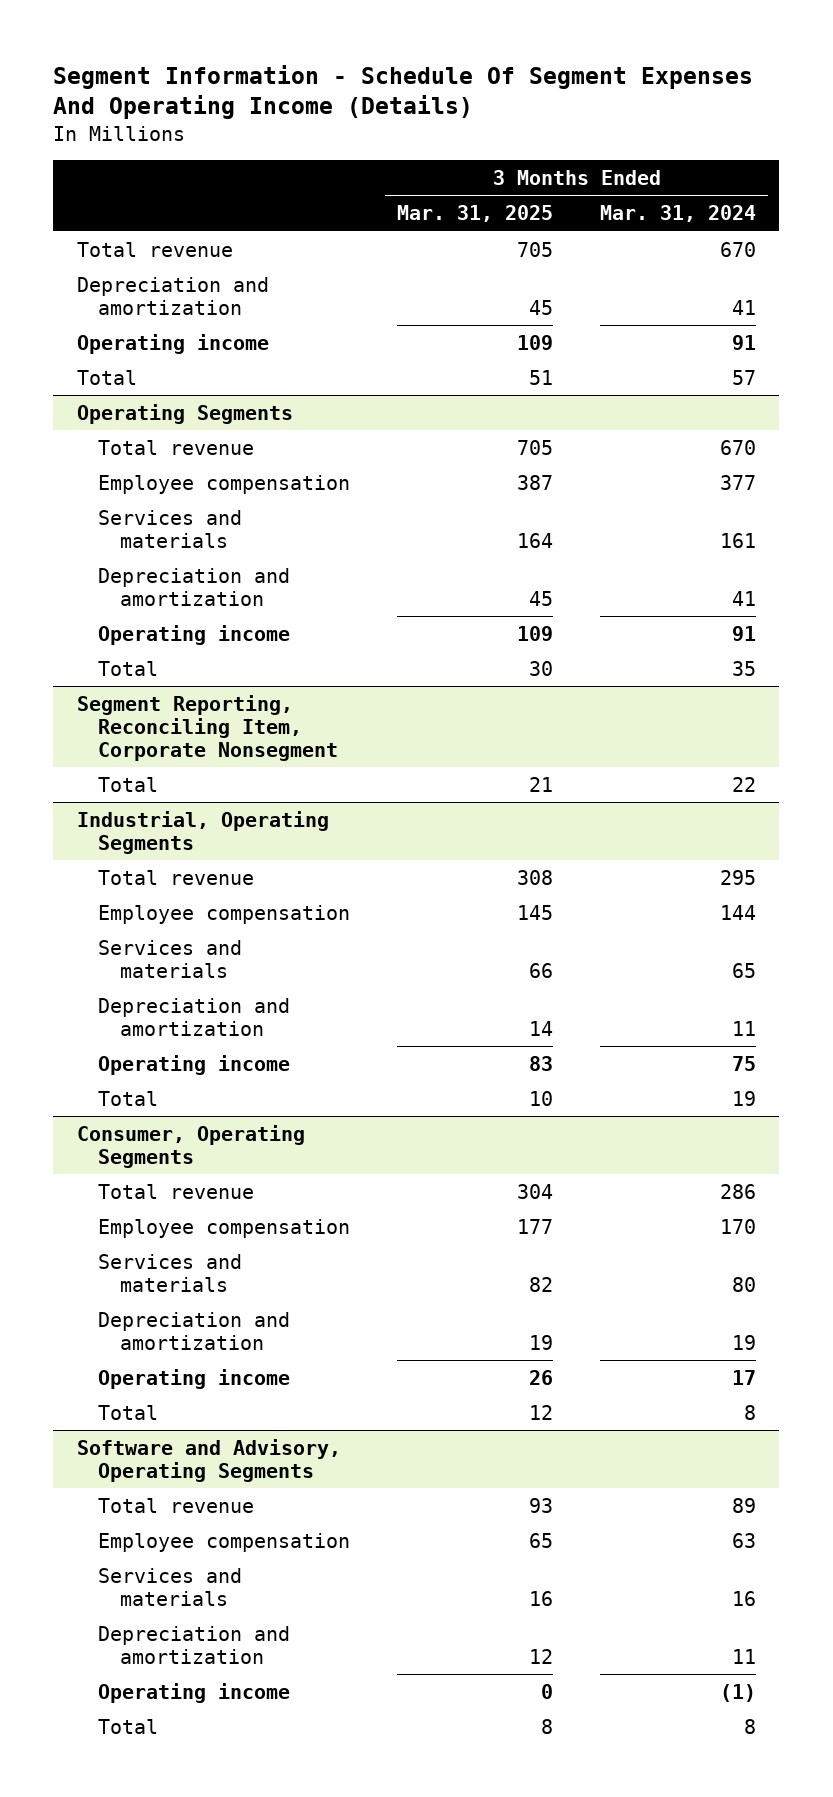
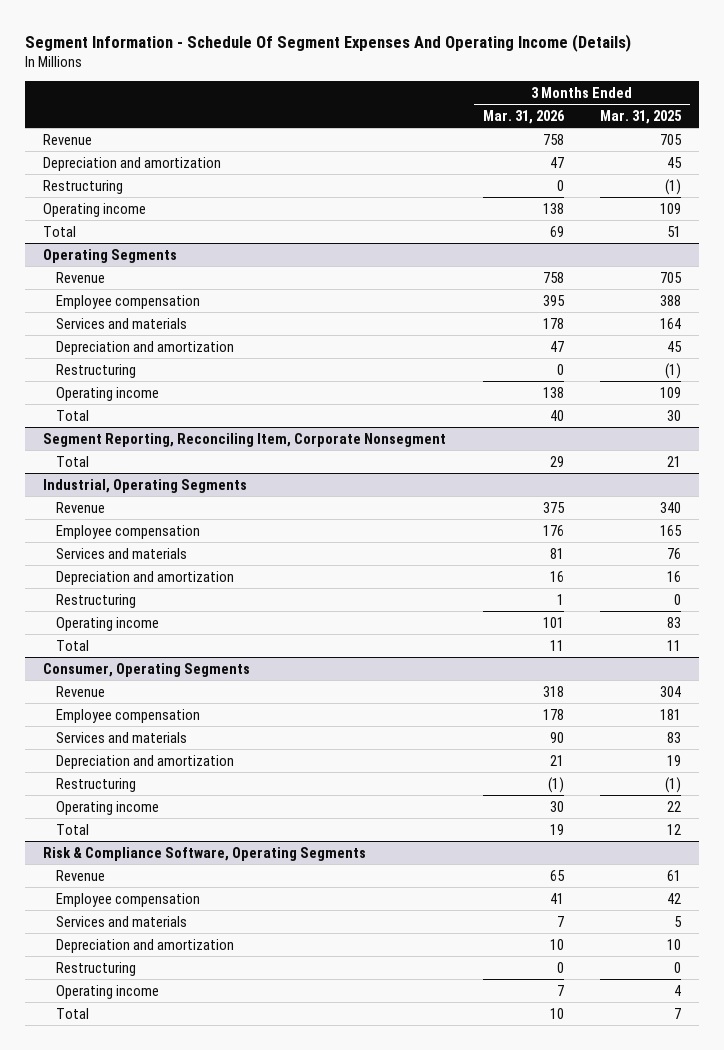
[599,205,756,223] Mar. 31, 2024 -> none
none -> [482,110,565,125] Mar. 31, 2026
[76,241,233,257] Total revenue -> [43,133,93,145] Revenue
none -> [43,179,124,194] Restructuring
[98,439,255,455] Total revenue -> [56,271,106,283] Revenue
[517,474,554,490] 387 -> [659,294,681,306] 388
none -> [56,363,137,378] Restructuring
[98,869,255,885] Total revenue -> [56,501,106,513] Revenue
[517,869,554,885] 308 -> [659,501,681,513] 340
[517,904,554,920] 145 -> [659,524,682,536] 165
[529,962,554,978] 66 -> [666,547,681,559] 76
[529,1020,554,1036] 14 -> [666,570,681,582] 16
none -> [56,593,137,608] Restructuring
[529,1090,554,1106] 10 -> [666,639,681,651] 11
[98,1183,255,1199] Total revenue -> [56,685,106,697] Revenue
[517,1218,554,1234] 177 -> [659,708,681,720] 181
[529,1276,554,1292] 82 -> [666,731,681,743] 83
none -> [56,777,137,792] Restructuring
[529,1369,554,1385] 26 -> [666,800,681,812] 22
[76,1438,341,1482] Software and Advisory, Operating Segments -> none
none -> [43,846,367,861] Risk & Compliance Software, Operating Segments
[98,1497,255,1513] Total revenue -> [56,869,106,881] Revenue
[529,1497,554,1513] 93 -> [666,869,681,881] 61
[529,1532,554,1548] 65 -> [666,892,681,904] 42
[529,1590,554,1606] 16 -> [673,915,682,927] 5
[529,1648,554,1664] 12 -> [666,938,681,950] 10
none -> [56,961,137,976] Restructuring
[541,1683,554,1699] 0 -> [673,984,681,996] 4
[541,1718,554,1734] 8 -> [673,1007,681,1019] 7

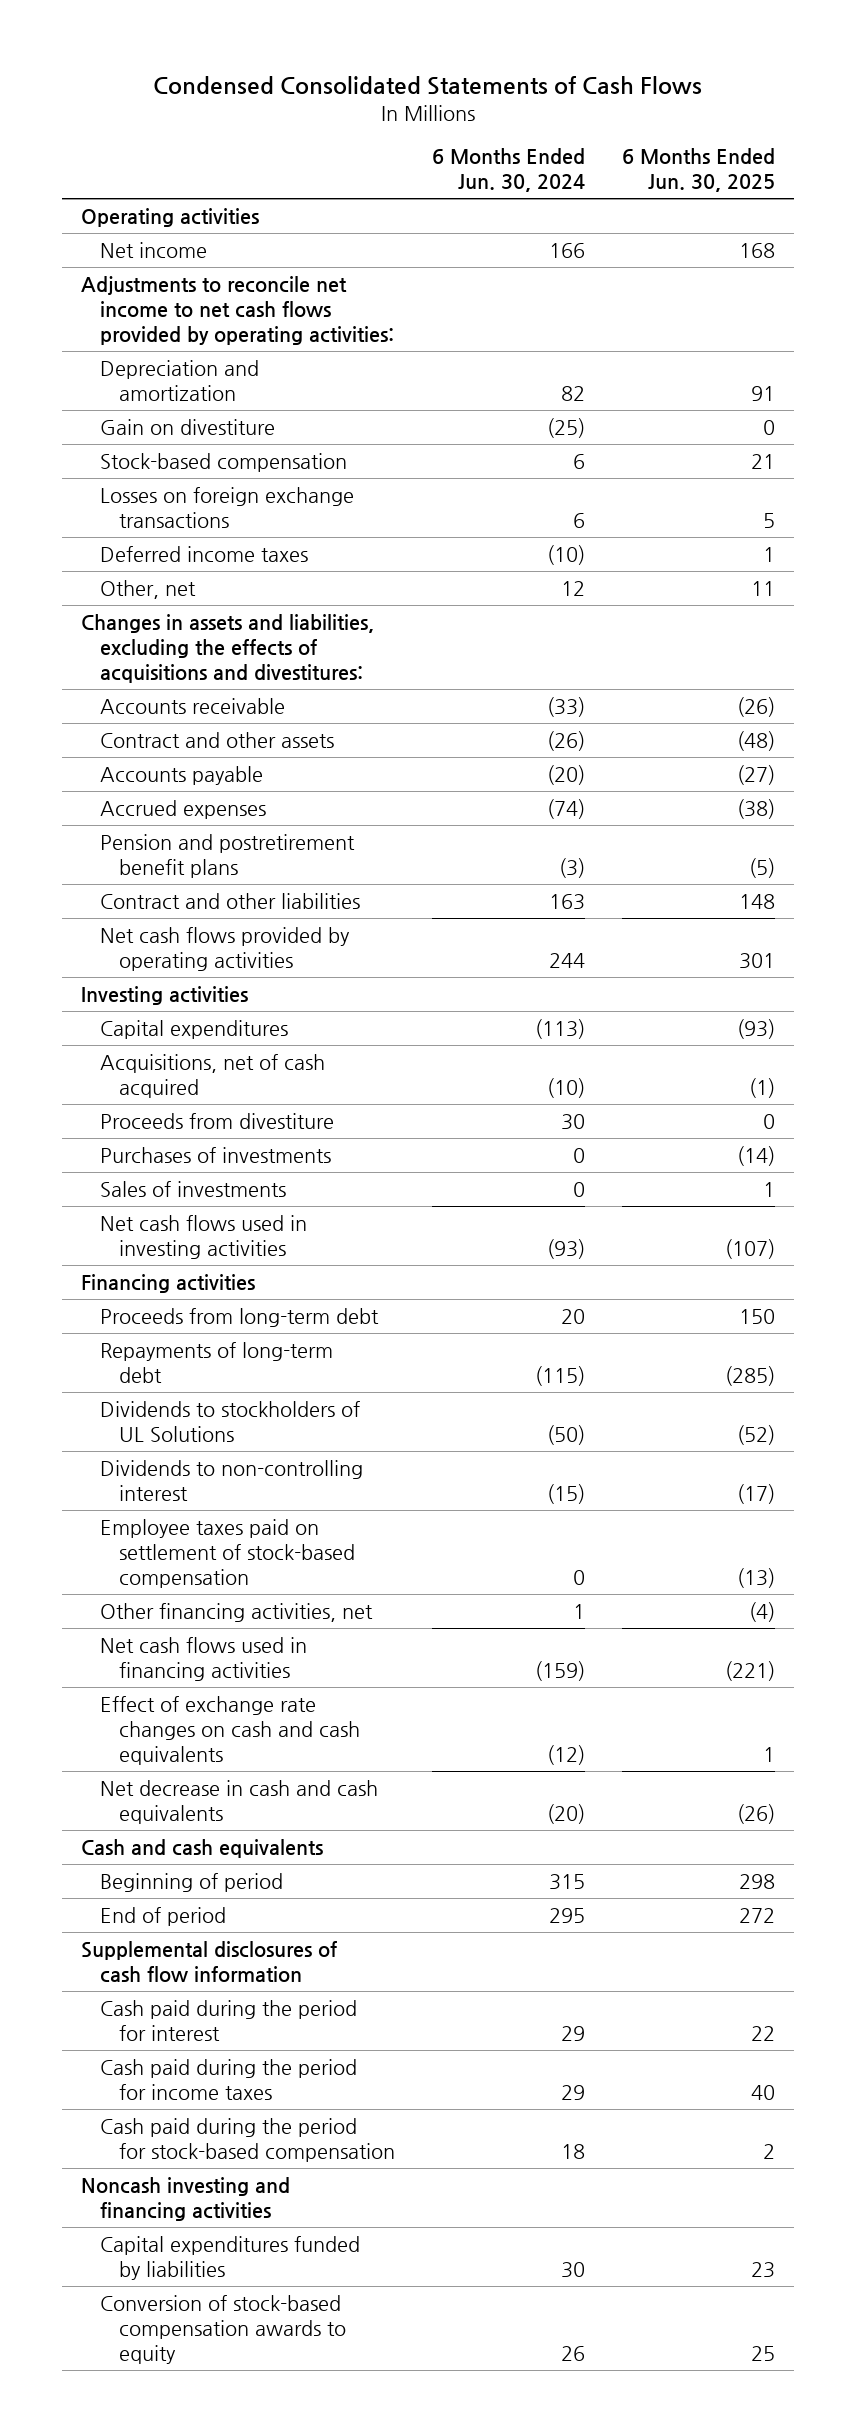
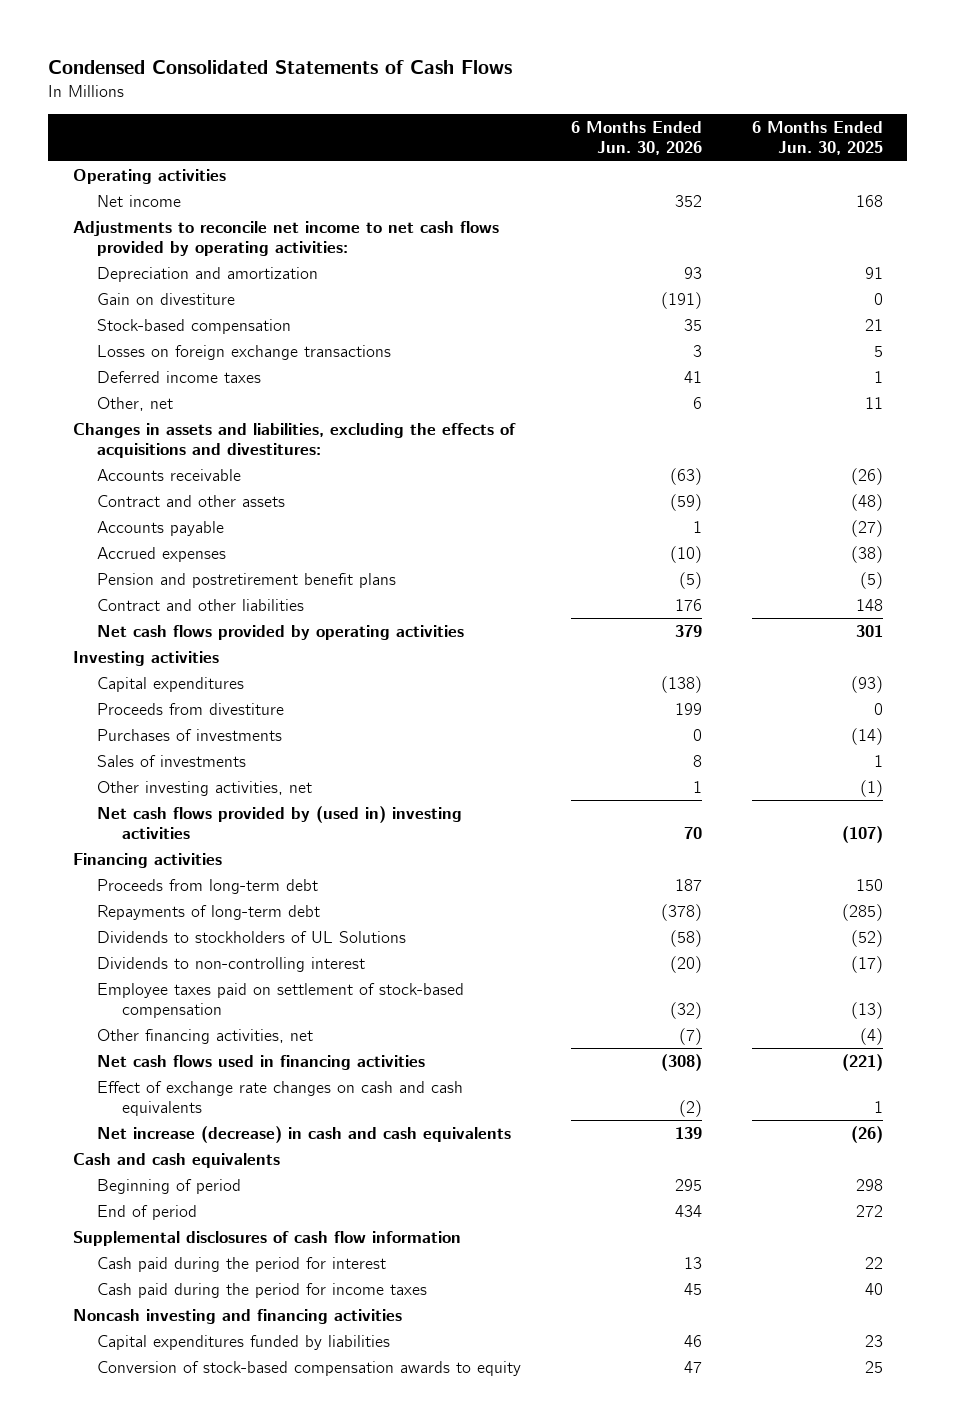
[432,148,586,193] 6 Months Ended Jun. 30, 2024 -> none
none -> [571,121,703,156] 6 Months Ended Jun. 30, 2026
[99,1053,325,1098] Acquisitions, net of cash acquired -> none
none -> [97,780,313,796] Other investing activities, net
[99,1214,307,1259] Net cash flows used in investing activities -> [97,805,463,840] Net cash flows provided by (used in) investing activities
[99,1779,378,1824] Net decrease in cash and cash equivalents -> [97,1125,512,1143] Net increase (decrease) in cash and cash equivalents
[99,2117,396,2162] Cash paid during the period for stock-based compensation -> none

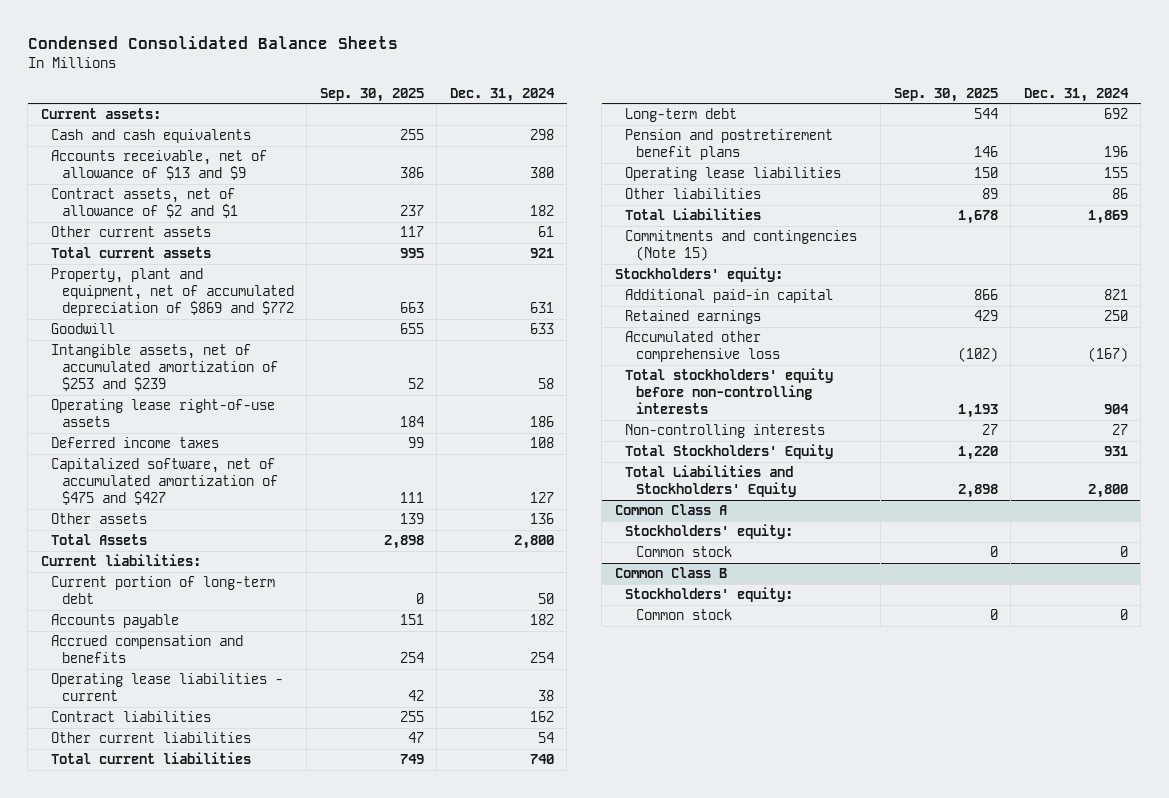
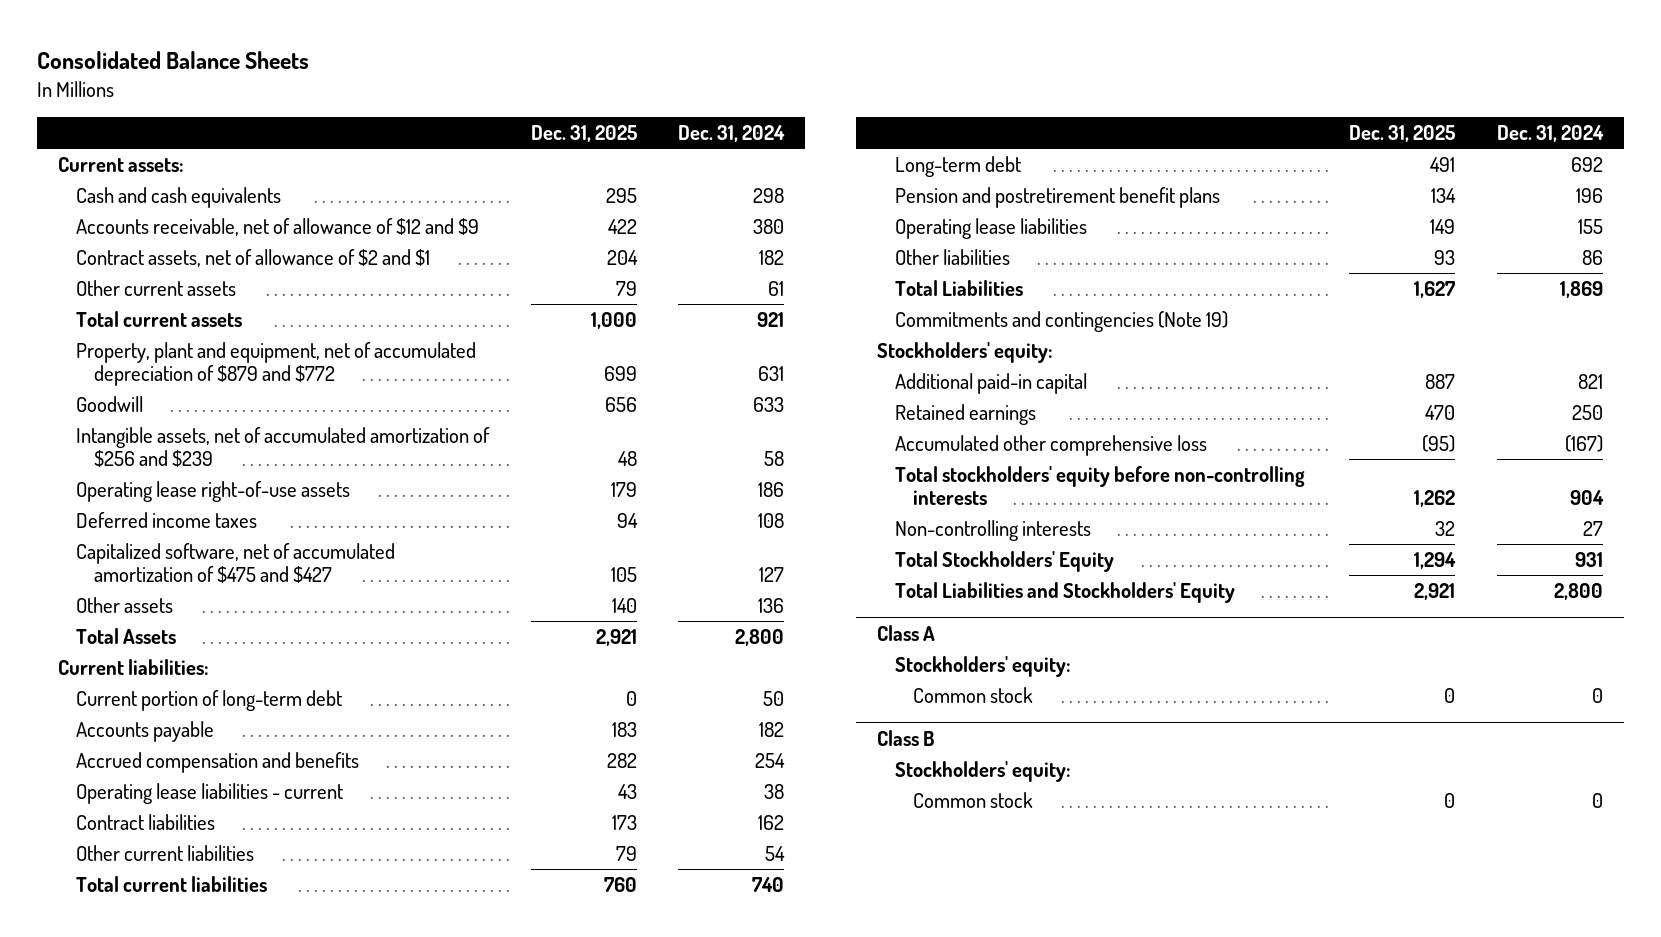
[27,36,398,50] Condensed Consolidated Balance Sheets -> [37,51,310,70] Consolidated Balance Sheets
[319,87,424,102] Sep. 30, 2025 -> none
none -> [530,125,637,143] Dec. 31, 2025
[51,150,268,181] Accounts receivable, net of allowance of $13 and $9 -> [76,217,480,236] Accounts receivable, net of allowance of $12 and $9
[51,268,294,316] Property, plant and equipment, net of accumulated depreciation of $869 and $772 -> [76,341,477,387] Property, plant and equipment, net of accumulated depreciation of $879 and $772
[51,344,278,391] Intangible assets, net of accumulated amortization of $253 and $239 -> [76,426,491,468] Intangible assets, net of accumulated amortization of $256 and $239
[625,230,858,262] Commitments and contingencies (Note 15) -> [895,310,1229,332] Commitments and contingencies (Note 19)
[614,504,727,516] Common Class A -> [876,624,935,641] Class A
[614,567,727,579] Common Class B -> [876,729,935,746] Class B

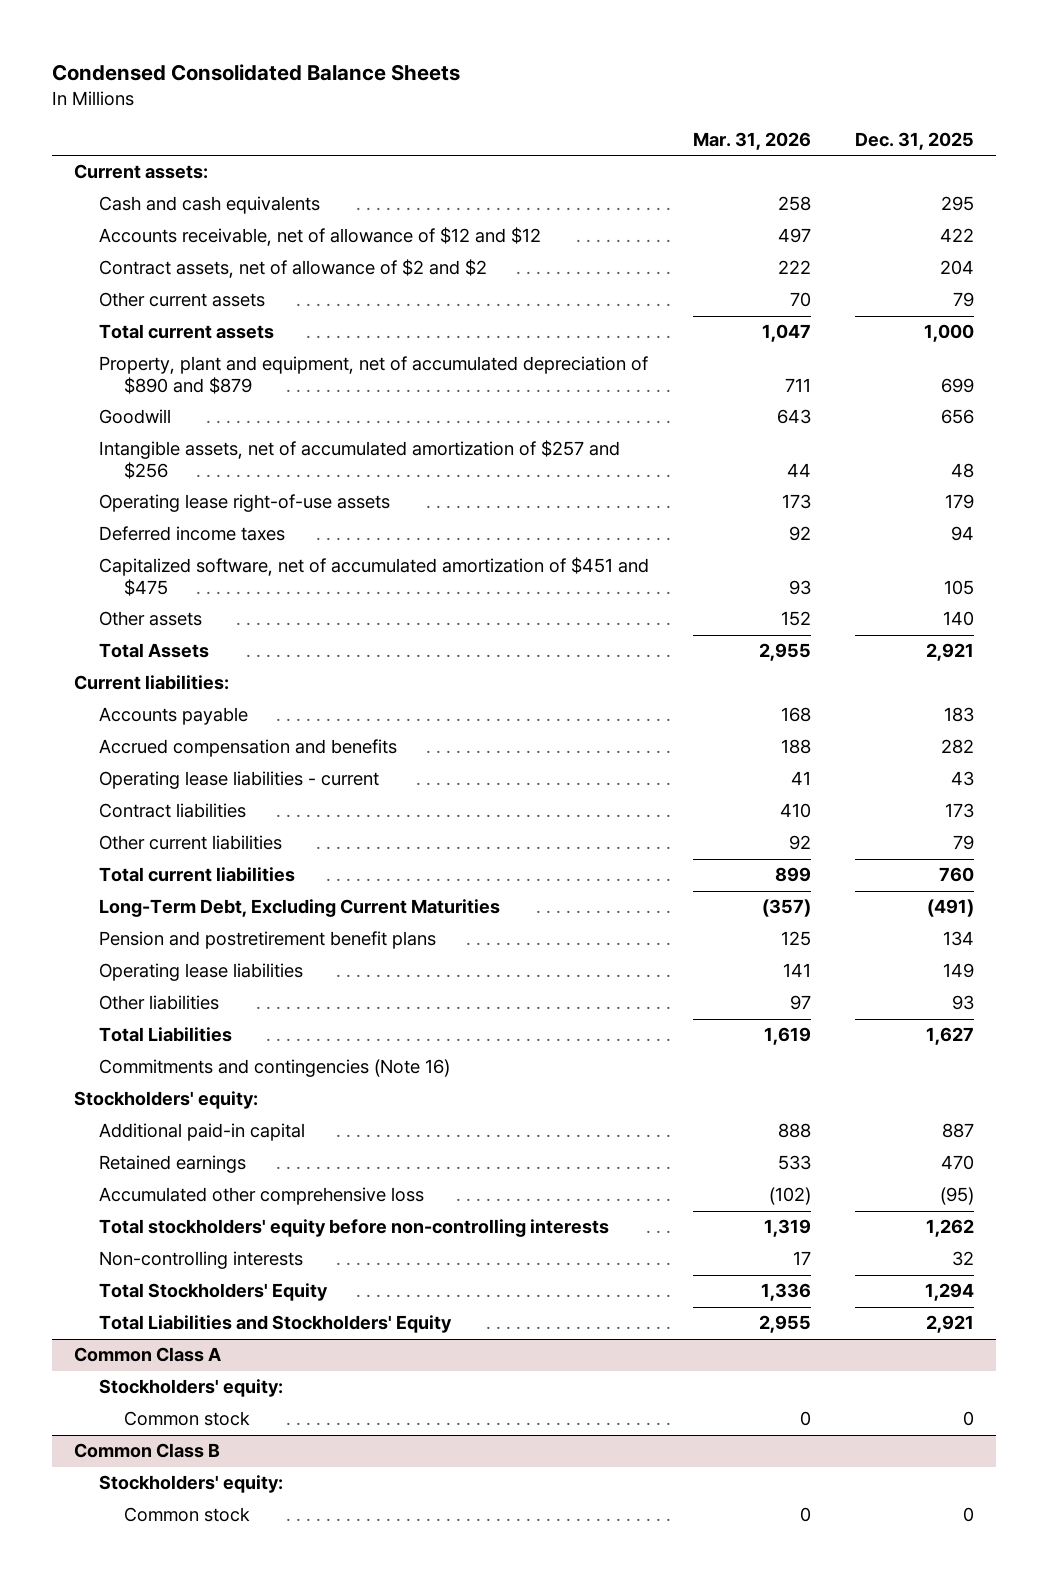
[37,51,310,70] Consolidated Balance Sheets -> [51,64,460,82] Condensed Consolidated Balance Sheets
[678,125,786,143] Dec. 31, 2024 -> none
none -> [693,131,812,150] Mar. 31, 2026
[76,217,480,236] Accounts receivable, net of allowance of $12 and $9 -> [99,227,542,247] Accounts receivable, net of allowance of $12 and $12
[76,248,431,267] Contract assets, net of allowance of $2 and $1 -> [99,259,488,279] Contract assets, net of allowance of $2 and $2
[76,341,477,387] Property, plant and equipment, net of accumulated depreciation of $879 and $772 -> [99,356,649,394] Property, plant and equipment, net of accumulated depreciation of $890 and $879
[76,426,491,468] Intangible assets, net of accumulated amortization of $256 and $239 -> [99,440,621,479] Intangible assets, net of accumulated amortization of $257 and $256
[76,542,396,584] Capitalized software, net of accumulated amortization of $475 and $427 -> [99,557,650,596] Capitalized software, net of accumulated amortization of $451 and $475
[76,689,343,711] Current portion of long-term debt -> none
[895,155,1022,177] Long-term debt -> [99,899,501,918] Long-Term Debt, Excluding Current Maturities
[1430,156,1456,172] 491 -> [927,899,975,918] (491)
[895,310,1229,332] Commitments and contingencies (Note 19) -> [99,1059,451,1078] Commitments and contingencies (Note 16)
[876,624,935,641] Class A -> [74,1347,222,1363] Common Class A
[876,729,935,746] Class B -> [74,1443,221,1459] Common Class B

